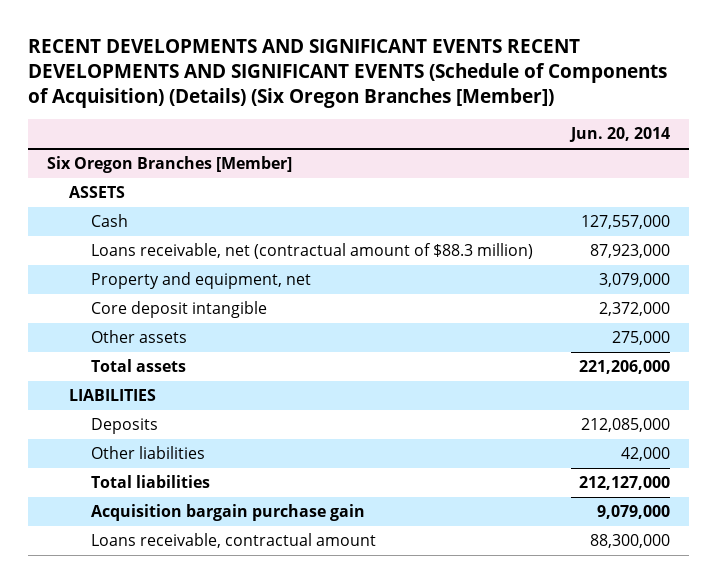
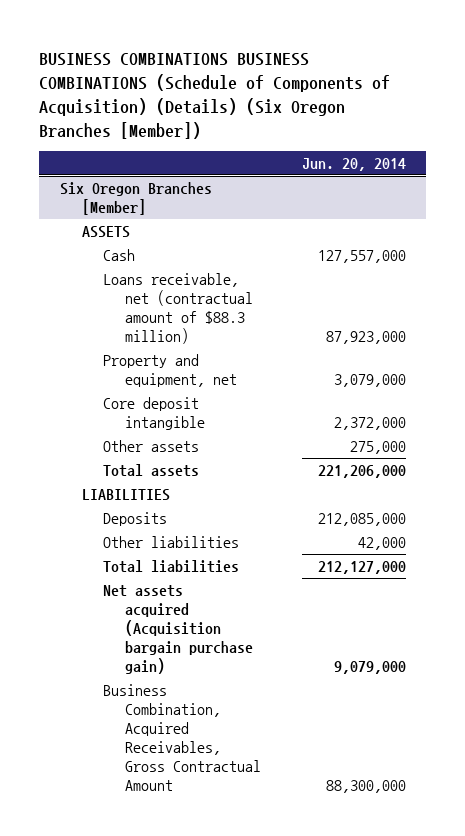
[27,38,667,108] RECENT DEVELOPMENTS AND SIGNIFICANT EVENTS RECENT DEVELOPMENTS AND SIGNIFICANT EVENTS (Schedule of Components of Acquisition) (Details) (Six Oregon Branches [Member]) -> [39,52,391,139] BUSINESS COMBINATIONS BUSINESS COMBINATIONS (Schedule of Components of Acquisition) (Details) (Six Oregon Branches [Member])
[90,504,365,522] Acquisition bargain purchase gain -> [103,584,254,674] Net assets acquired (Acquisition bargain purchase gain)
[90,533,376,549] Loans receivable, contractual amount -> [103,683,262,791] Business Combination, Acquired Receivables, Gross Contractual Amount

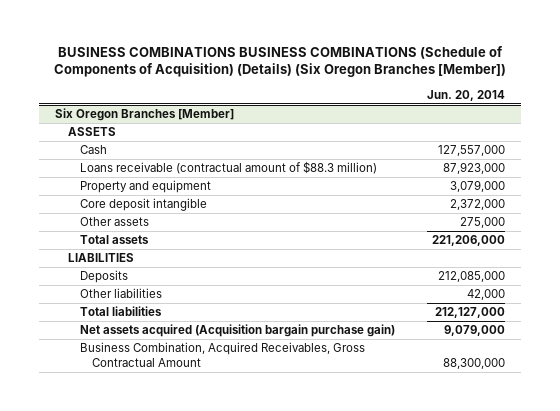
[103,272,254,344] Loans receivable, net (contractual amount of $88.3 million) -> [79,161,377,175] Loans receivable (contractual amount of $88.3 million)
[103,353,238,387] Property and equipment, net -> [79,180,211,194] Property and equipment

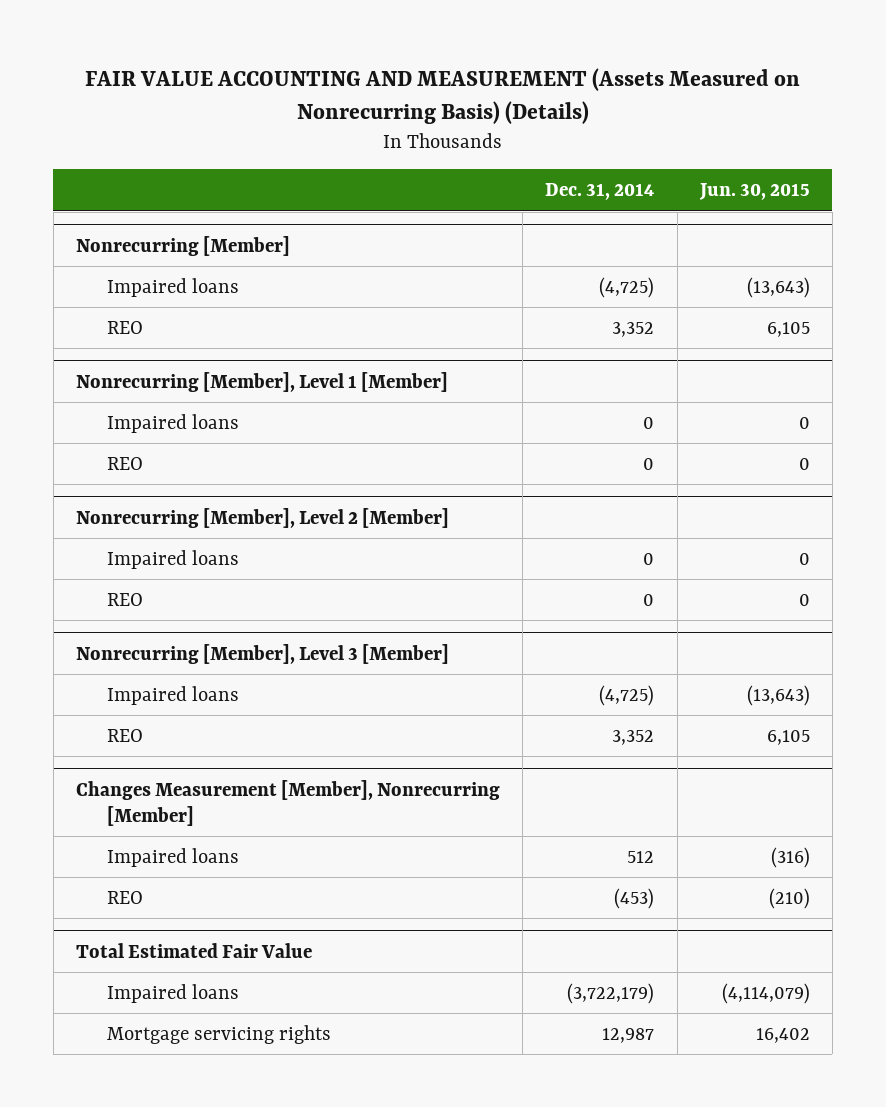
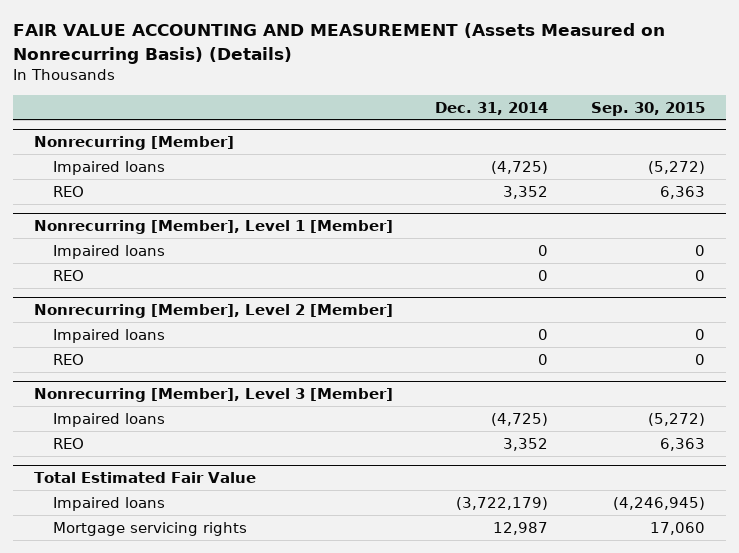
[698,183,810,201] Jun. 30, 2015 -> none
none -> [590,101,705,116] Sep. 30, 2015
[75,779,500,826] Changes Measurement [Member], Nonrecurring [Member] -> none
[107,847,240,867] Impaired loans -> none
[107,890,144,904] REO -> none

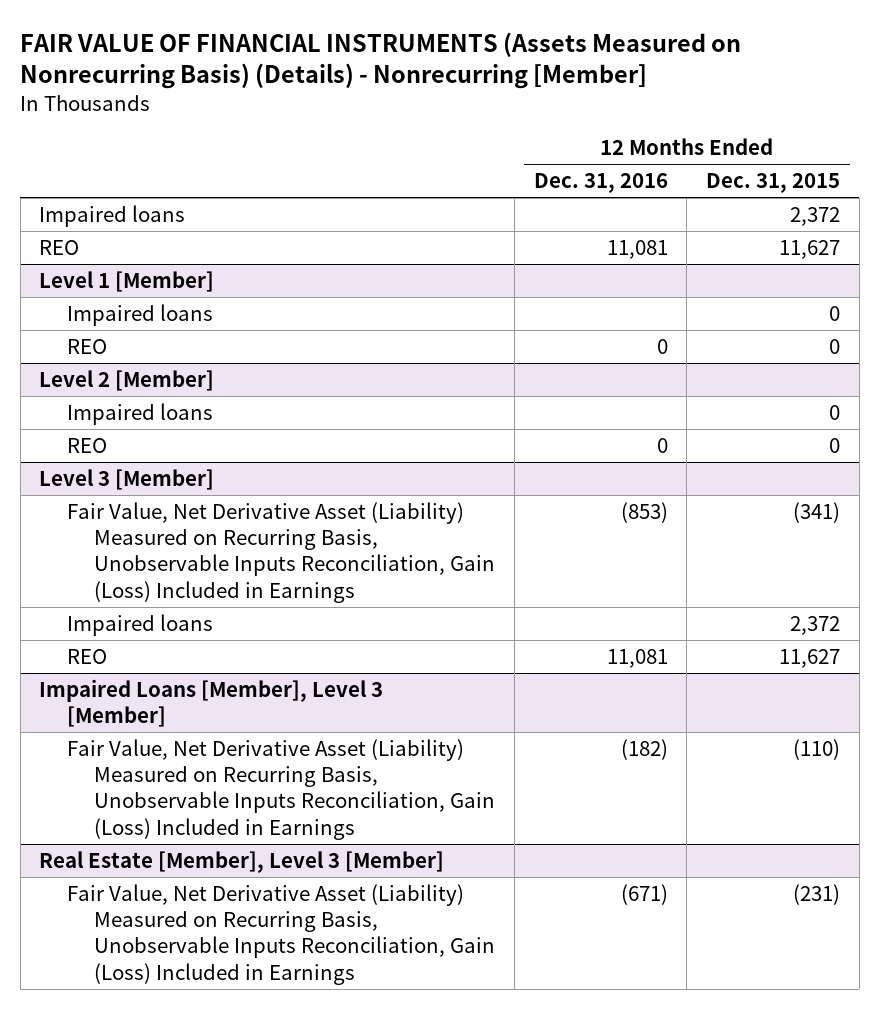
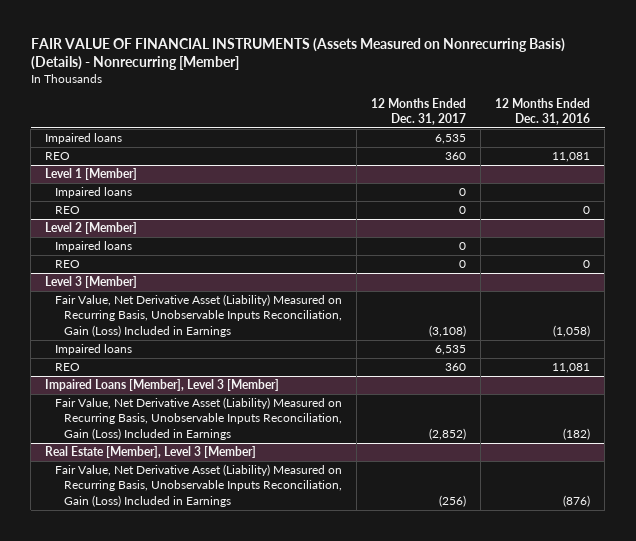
[706,173,841,194] Dec. 31, 2015 -> none
none -> [371,97,467,125] 12 Months Ended Dec. 31, 2017
[620,501,668,523] (853) -> [553,324,591,337] (1,058)
[620,883,668,905] (671) -> [563,494,591,507] (876)

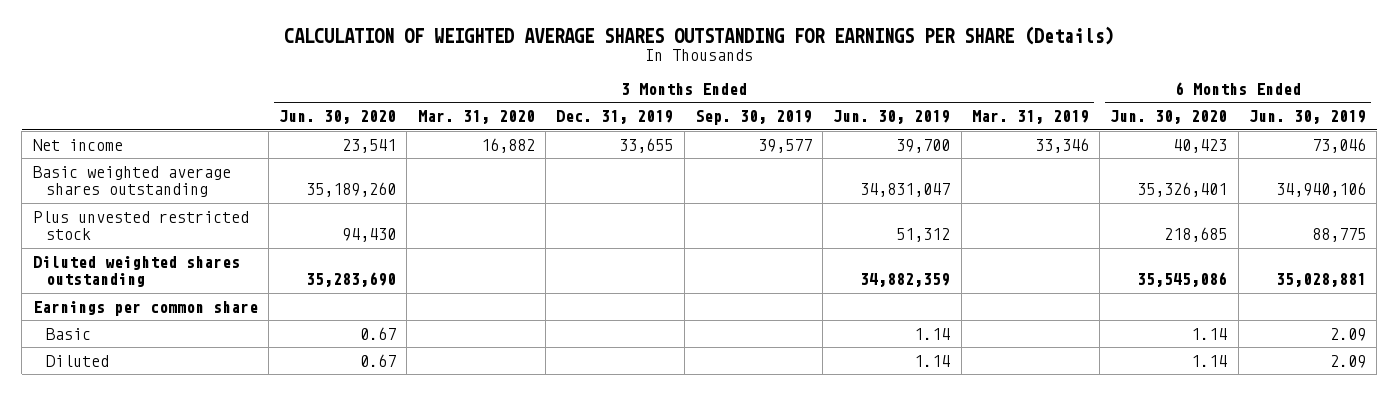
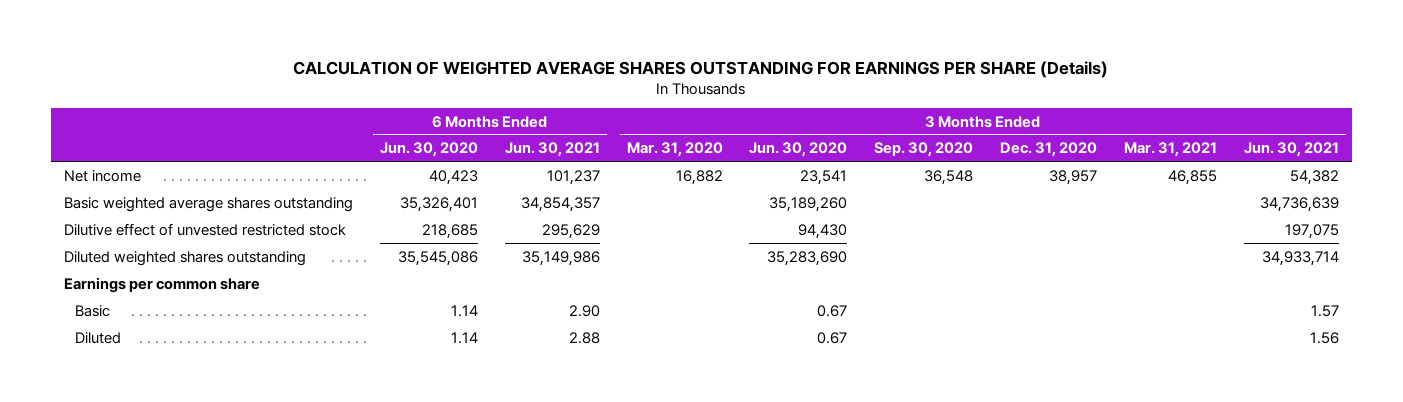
[556,110,674,125] Dec. 31, 2019 -> none
[694,110,812,126] Sep. 30, 2019 -> none
[833,110,951,125] Jun. 30, 2019 -> none
[971,110,1089,125] Mar. 31, 2019 -> none
[1249,110,1367,125] Jun. 30, 2019 -> none
none -> [504,142,600,158] Jun. 30, 2021
none -> [874,142,974,158] Sep. 30, 2020
none -> [1000,142,1098,158] Dec. 31, 2020
none -> [1123,142,1217,158] Mar. 31, 2021
none -> [1243,142,1339,158] Jun. 30, 2021
[32,210,249,241] Plus unvested restricted stock -> [64,222,347,236] Dilutive effect of unvested restricted stock

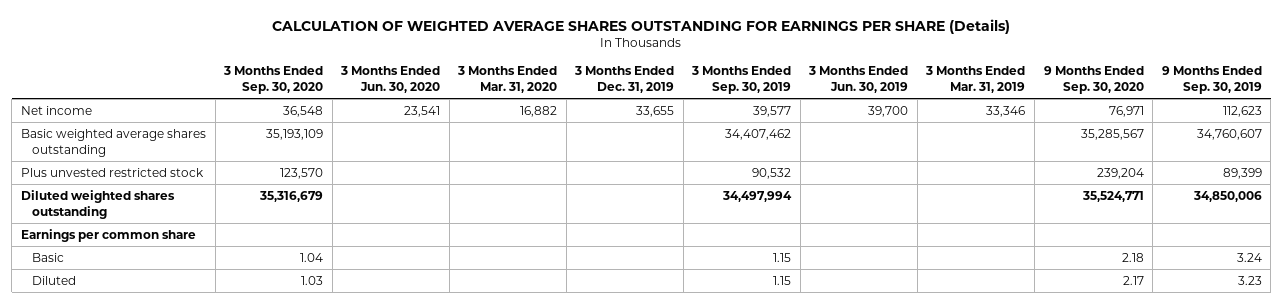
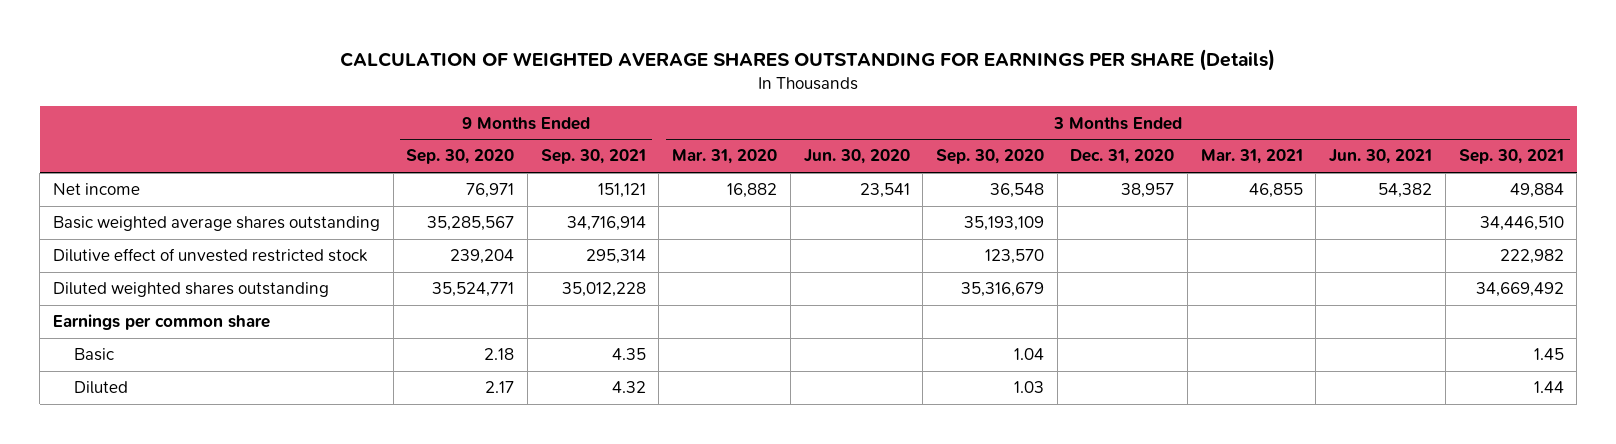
[574,66,675,93] 3 Months Ended Dec. 31, 2019 -> none
[691,66,792,94] 3 Months Ended Sep. 30, 2019 -> none
[808,66,909,93] 3 Months Ended Jun. 30, 2019 -> none
[925,66,1026,93] 3 Months Ended Mar. 31, 2019 -> none
[1161,66,1262,94] 9 Months Ended Sep. 30, 2019 -> none
none -> [540,149,646,165] Sep. 30, 2021
none -> [1070,149,1175,165] Dec. 31, 2020
none -> [1200,149,1303,165] Mar. 31, 2021
none -> [1329,149,1433,165] Jun. 30, 2021
none -> [1458,149,1564,165] Sep. 30, 2021
[21,167,205,177] Plus unvested restricted stock -> [52,248,368,263] Dilutive effect of unvested restricted stock

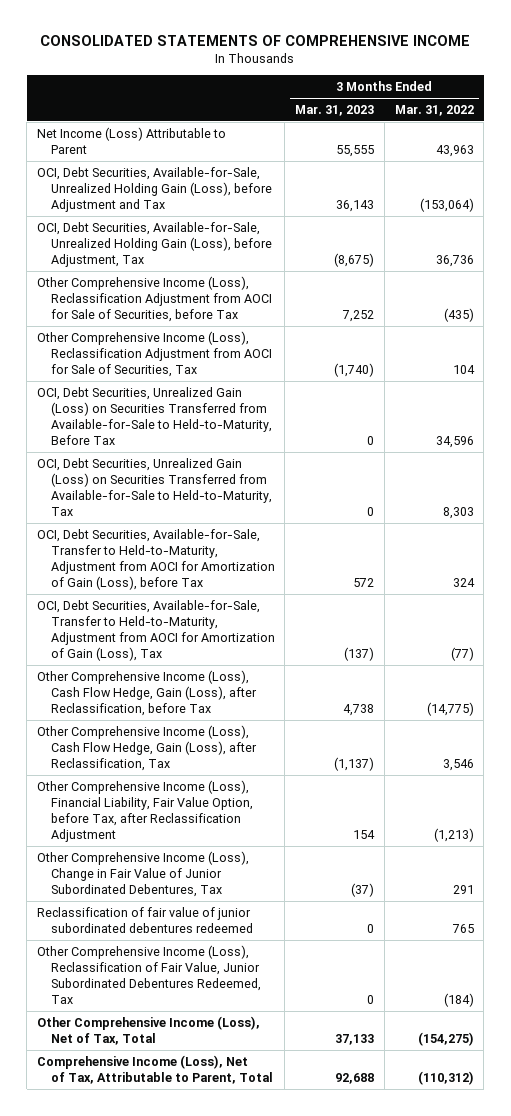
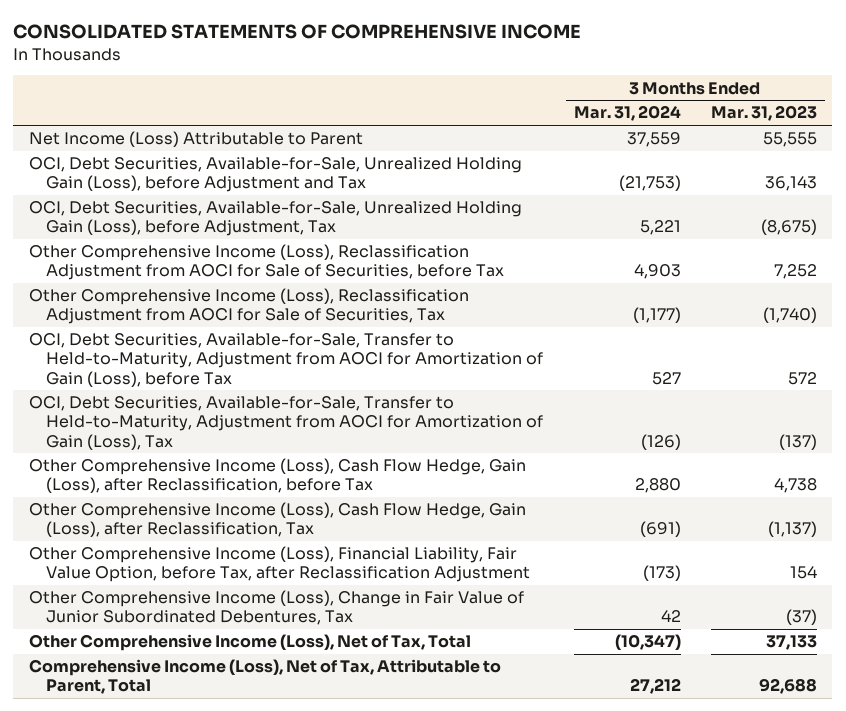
[394,104,474,116] Mar. 31, 2022 -> none
none -> [573,105,681,122] Mar. 31, 2024
[37,386,272,445] OCI, Debt Securities, Unrealized Gain (Loss) on Securities Transferred from Available-for-Sale to Held-to-Maturity, Before Tax -> none
[37,457,272,516] OCI, Debt Securities, Unrealized Gain (Loss) on Securities Transferred from Available-for-Sale to Held-to-Maturity, Tax -> none
[37,906,253,933] Reclassification of fair value of junior subordinated debentures redeemed -> none
[37,944,261,1004] Other Comprehensive Income (Loss), Reclassification of Fair Value, Junior Subordinated Debentures Redeemed, Tax -> none

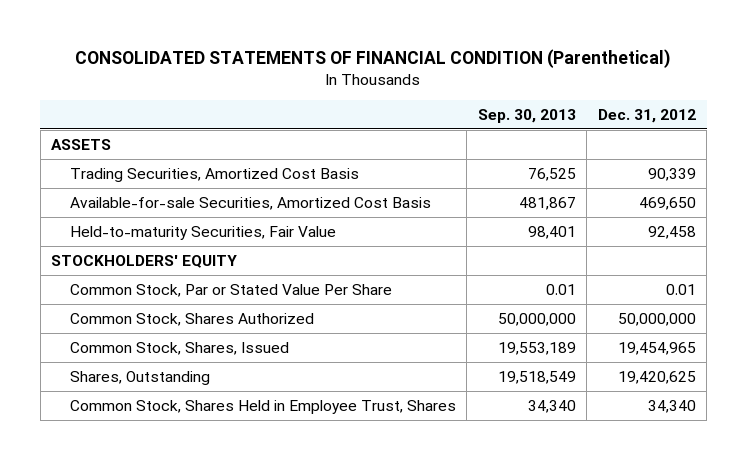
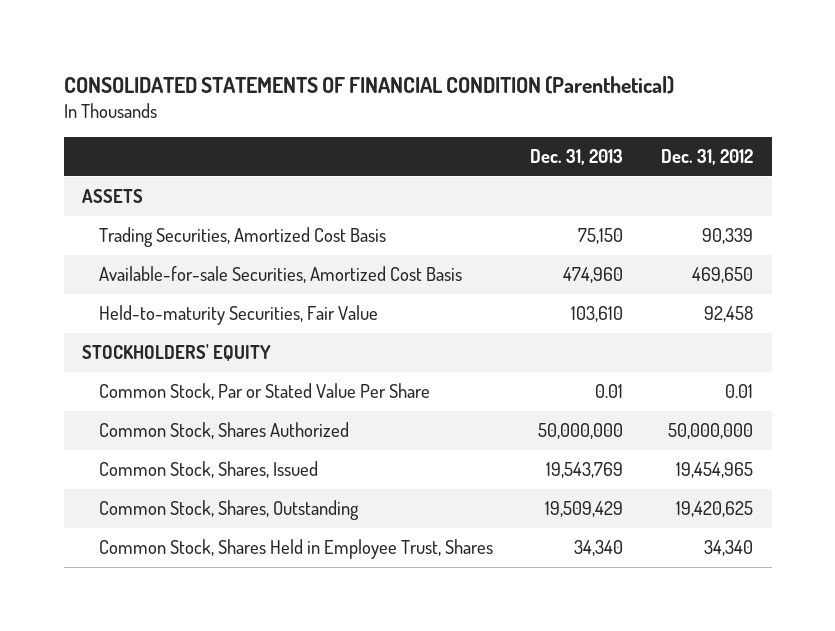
[477,108,576,123] Sep. 30, 2013 -> none
none -> [530,148,624,165] Dec. 31, 2013
[70,370,211,385] Shares, Outstanding -> [98,500,359,521] Common Stock, Shares, Outstanding

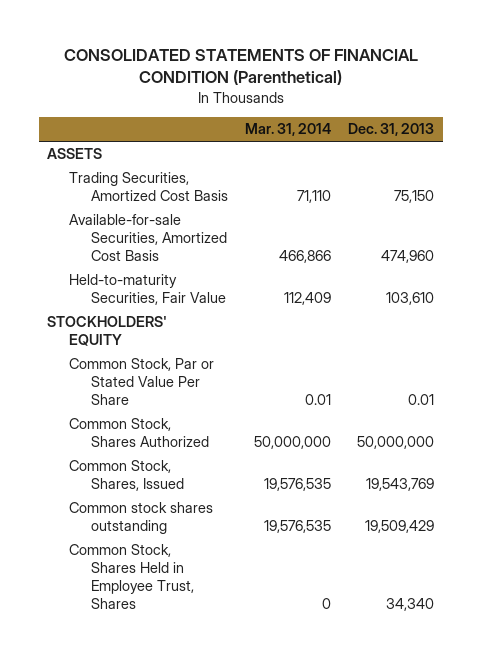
[660,148,753,165] Dec. 31, 2012 -> none
none -> [245,123,332,137] Mar. 31, 2014
[98,500,359,521] Common Stock, Shares, Outstanding -> [69,502,214,535] Common stock shares outstanding

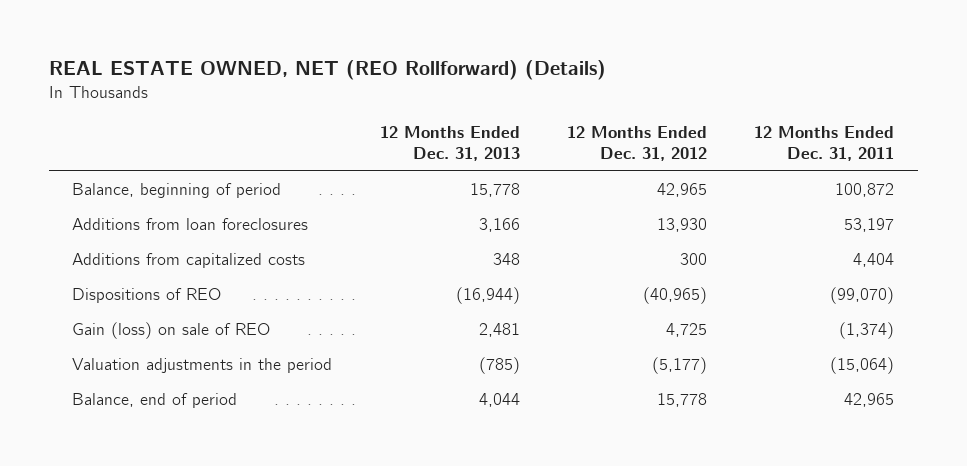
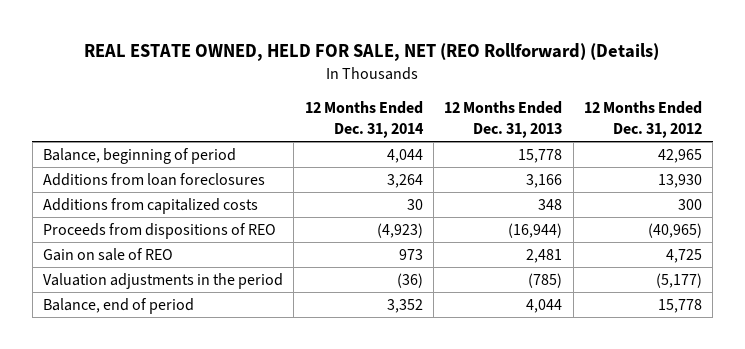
[48,60,606,81] REAL ESTATE OWNED, NET (REO Rollforward) (Details) -> [84,43,660,62] REAL ESTATE OWNED, HELD FOR SALE, NET (REO Rollforward) (Details)
[754,126,895,162] 12 Months Ended Dec. 31, 2011 -> none
none -> [304,101,424,138] 12 Months Ended Dec. 31, 2014
[72,288,222,304] Dispositions of REO -> [43,223,277,240] Proceeds from dispositions of REO
[72,322,271,340] Gain (loss) on sale of REO -> [43,248,174,262] Gain on sale of REO

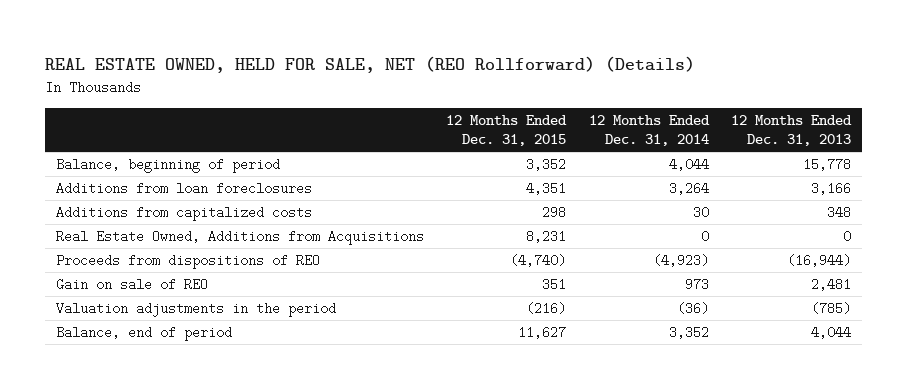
[583,101,702,138] 12 Months Ended Dec. 31, 2012 -> none
none -> [446,114,568,147] 12 Months Ended Dec. 31, 2015
none -> [56,229,425,245] Real Estate Owned, Additions from Acquisitions

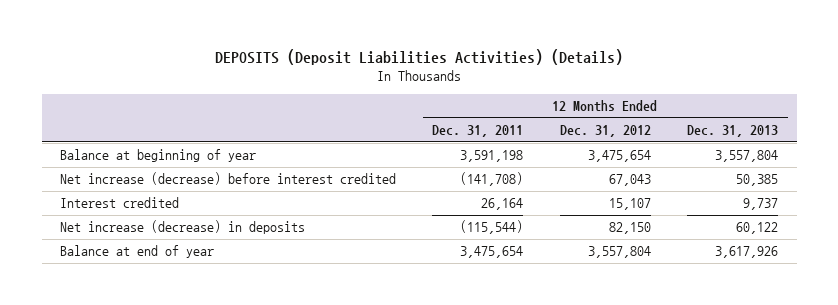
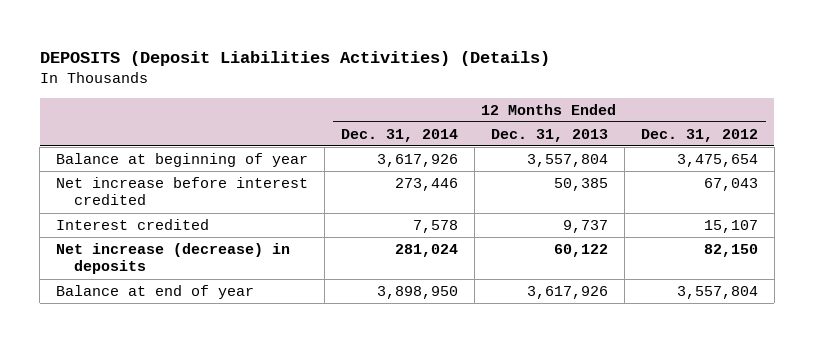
[432,124,524,137] Dec. 31, 2011 -> none
none -> [341,128,459,142] Dec. 31, 2014
[59,172,396,186] Net increase (decrease) before interest credited -> [56,176,309,206] Net increase before interest credited

